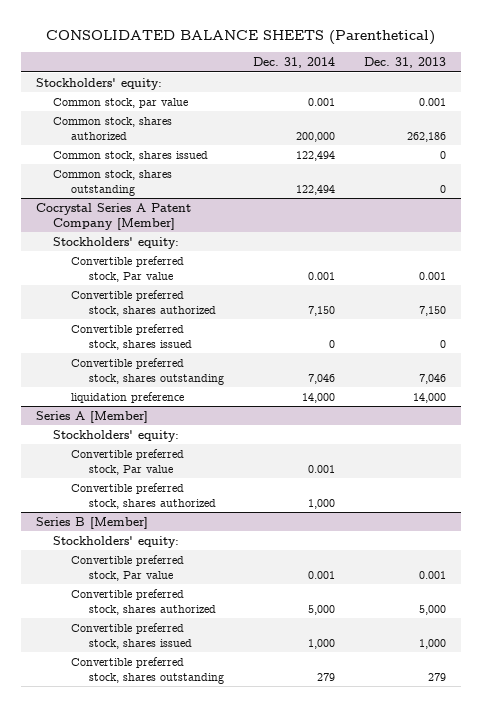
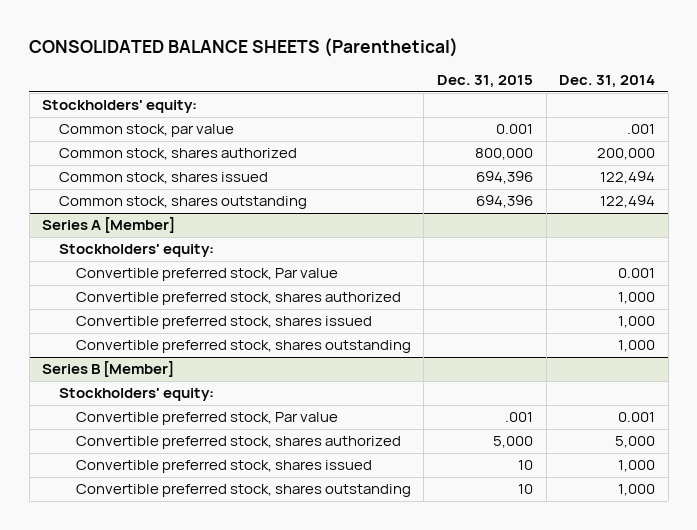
[364,57,447,69] Dec. 31, 2013 -> none
none -> [436,75,533,89] Dec. 31, 2015
[308,97,336,106] 0.001 -> [627,124,656,135] .001
[35,202,191,230] Cocrystal Series A Patent Company [Member] -> none
[53,236,180,249] Stockholders' equity: -> none
[71,255,185,282] Convertible preferred stock, Par value -> none
[71,289,216,316] Convertible preferred stock, shares authorized -> none
[71,323,192,350] Convertible preferred stock, shares issued -> none
[71,357,224,385] Convertible preferred stock, shares outstanding -> none
[71,391,185,403] liquidation preference -> none
none -> [75,316,372,330] Convertible preferred stock, shares issued
none -> [75,340,411,354] Convertible preferred stock, shares outstanding
[317,672,336,681] 279 -> [618,484,656,497] 1,000

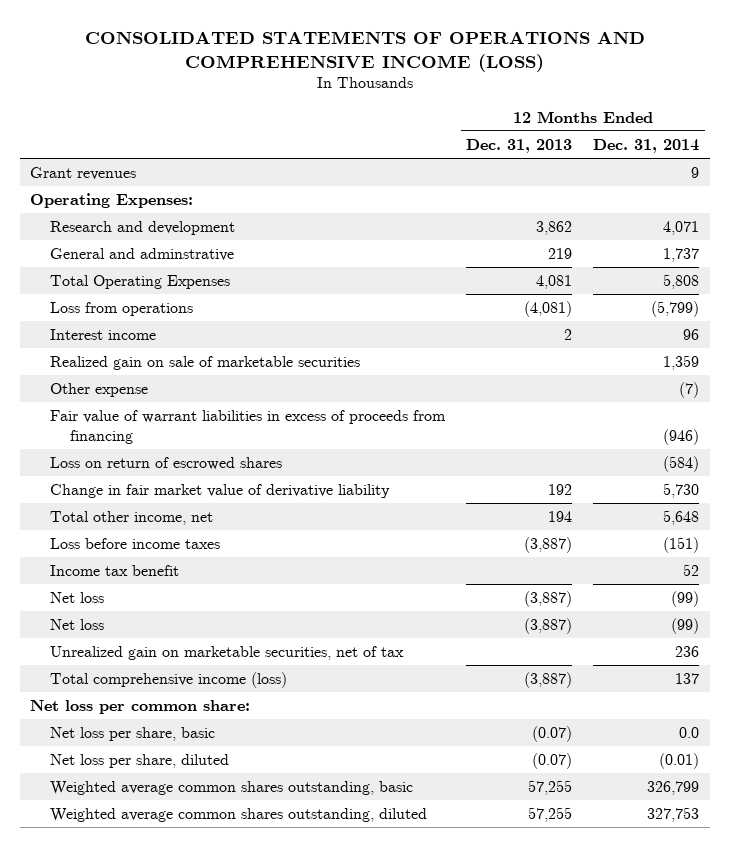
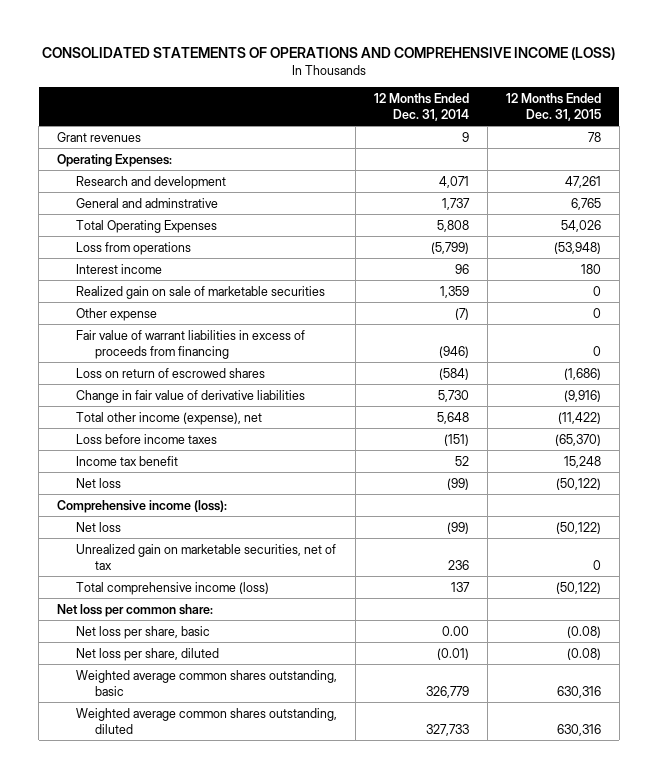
[466,138,573,153] Dec. 31, 2013 -> none
none -> [505,92,601,121] 12 Months Ended Dec. 31, 2015
[50,483,391,498] Change in fair market value of derivative liability -> [76,389,306,403] Change in fair value of derivative liabilities
[50,510,214,525] Total other income, net -> [76,411,263,425] Total other income (expense), net
none -> [57,499,228,513] Comprehensive income (loss):
[679,726,700,738] 0.0 -> [442,625,470,636] 0.00
[647,780,700,795] 326,799 -> [426,685,470,698] 326,779
[647,806,700,822] 327,753 -> [426,723,470,736] 327,733

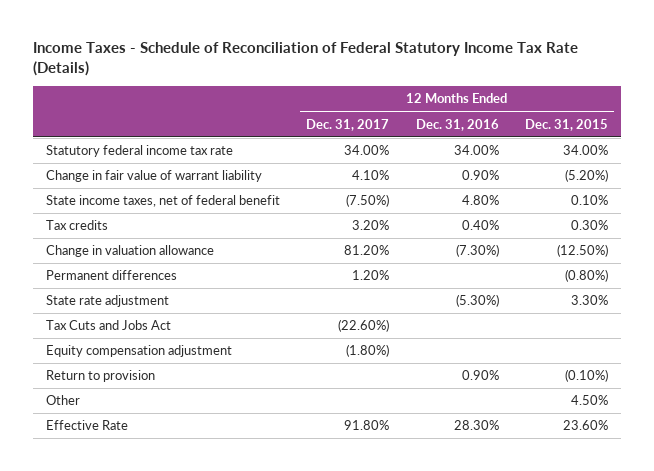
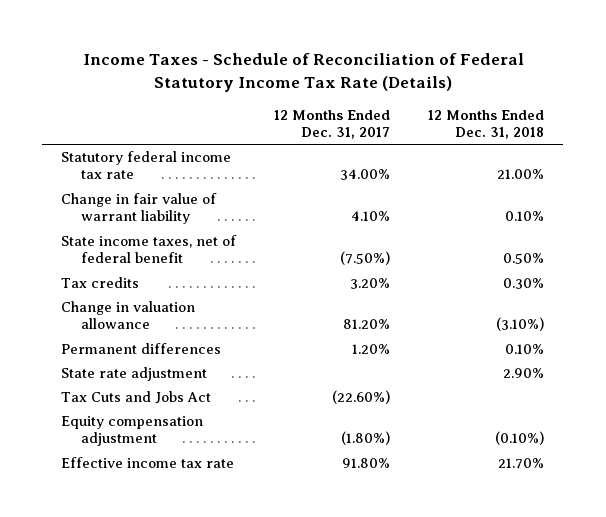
[415,118,499,131] Dec. 31, 2016 -> none
[524,118,608,131] Dec. 31, 2015 -> none
none -> [428,109,545,139] 12 Months Ended Dec. 31, 2018
[46,370,156,383] Return to provision -> none
[46,395,81,406] Other -> none
[46,420,129,431] Effective Rate -> [61,457,235,469] Effective income tax rate

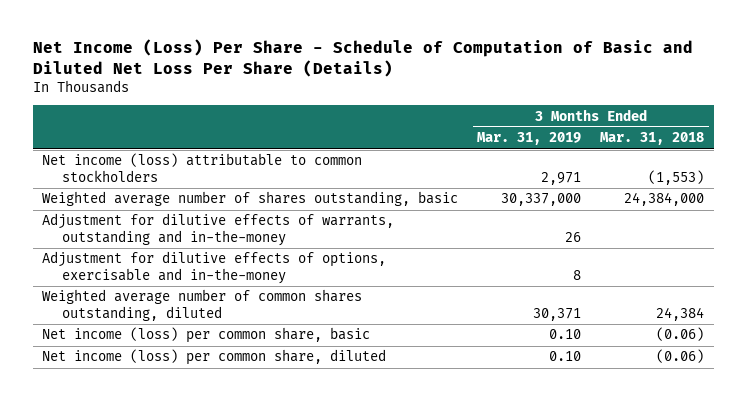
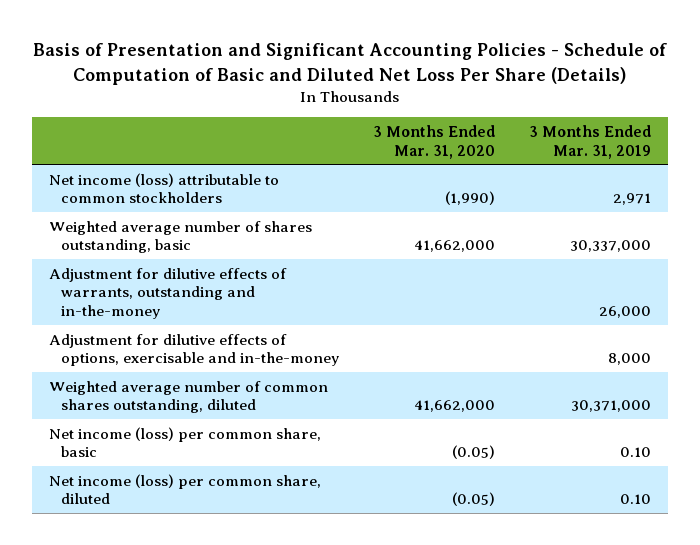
[32,39,693,78] Net Income (Loss) Per Share - Schedule of Computation of Basic and Diluted Net Loss Per Share (Details) -> [33,43,668,85] Basis of Presentation and Significant Accounting Policies - Schedule of Computation of Basic and Diluted Net Loss Per Share (Details)
[600,132,705,146] Mar. 31, 2018 -> none
none -> [373,124,496,159] 3 Months Ended Mar. 31, 2020
[565,231,582,242] 26 -> [599,305,652,318] 26,000
[573,269,582,280] 8 -> [608,353,652,366] 8,000
[533,307,582,321] 30,371 -> [571,400,652,413] 30,371,000

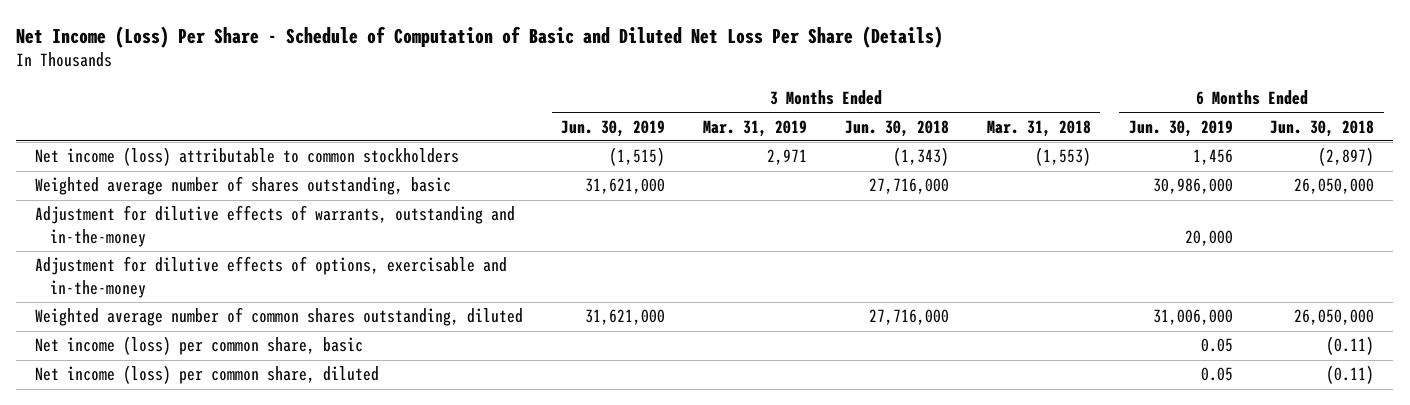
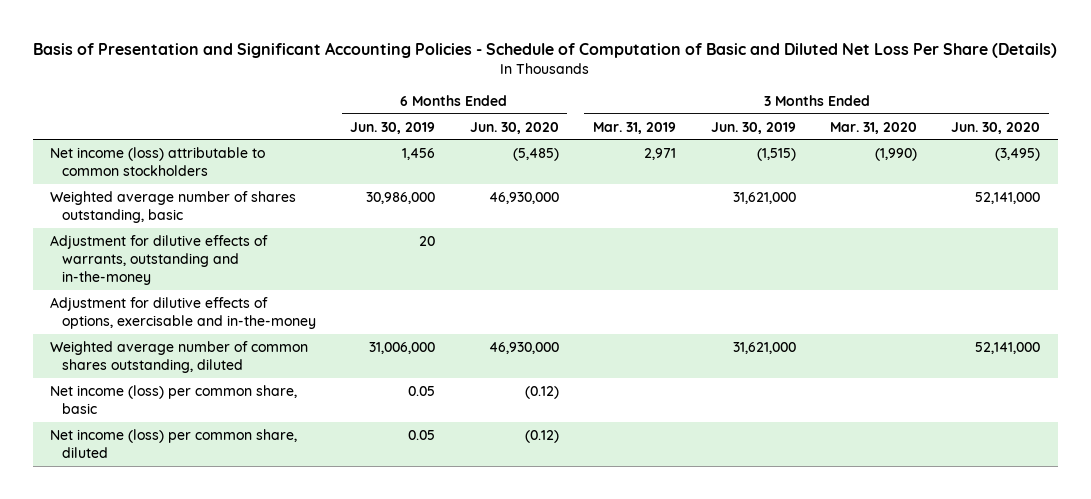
[16,26,944,49] Net Income (Loss) Per Share - Schedule of Computation of Basic and Diluted Net Loss Per Share (Details) -> [33,42,1058,59] Basis of Presentation and Significant Accounting Policies - Schedule of Computation of Basic and Diluted Net Loss Per Share (Details)
[844,119,949,137] Jun. 30, 2018 -> none
[986,119,1091,137] Mar. 31, 2018 -> none
[1270,119,1375,137] Jun. 30, 2018 -> none
none -> [469,121,559,134] Jun. 30, 2020
none -> [829,121,917,134] Mar. 31, 2020
none -> [951,121,1041,134] Jun. 30, 2020
[1184,229,1233,246] 20,000 -> [419,235,436,246] 20

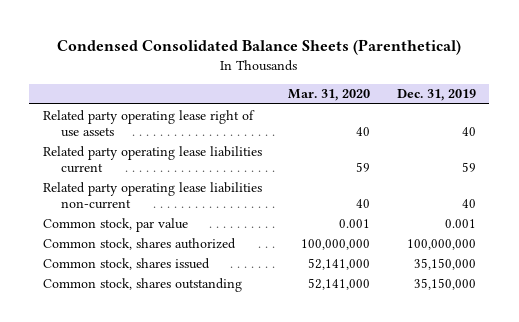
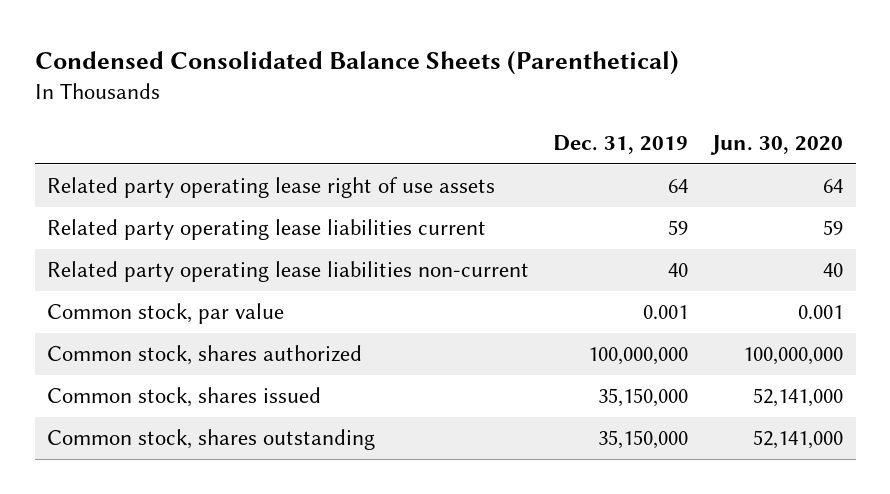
[288,89,371,102] Mar. 31, 2020 -> none
none -> [710,134,844,155] Jun. 30, 2020
[461,126,476,136] 40 -> [668,179,689,194] 64

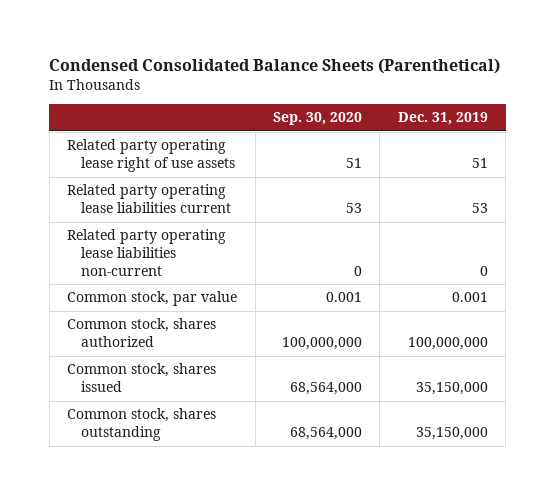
[710,134,844,155] Jun. 30, 2020 -> none
none -> [273,112,363,126] Sep. 30, 2020
[668,179,689,194] 64 -> [471,158,488,169] 51
[668,220,689,236] 59 -> [471,203,488,214] 53
[668,263,689,278] 40 -> [479,265,488,276] 0

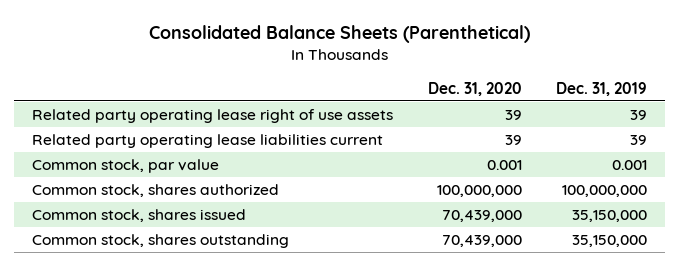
[49,57,501,74] Condensed Consolidated Balance Sheets (Parenthetical) -> [148,24,530,43] Consolidated Balance Sheets (Parenthetical)
[273,112,363,126] Sep. 30, 2020 -> none
none -> [427,81,522,96] Dec. 31, 2020
[67,229,227,276] Related party operating lease liabilities non-current -> none
[471,158,488,169] 51 -> [630,110,648,121] 39
[471,203,488,214] 53 -> [630,135,648,146] 39

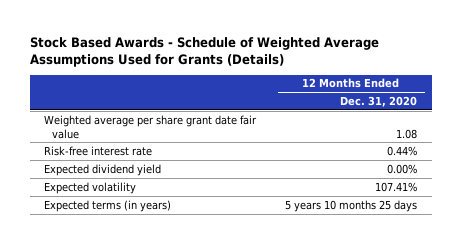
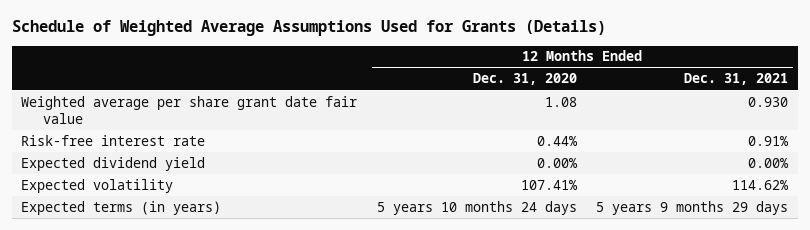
[29,36,379,67] Stock Based Awards - Schedule of Weighted Average Assumptions Used for Grants (Details) -> [11,20,606,37] Schedule of Weighted Average Assumptions Used for Grants (Details)
none -> [684,73,789,86] Dec. 31, 2021
[285,199,418,212] 5 years 10 months 25 days -> [376,200,577,215] 5 years 10 months 24 days

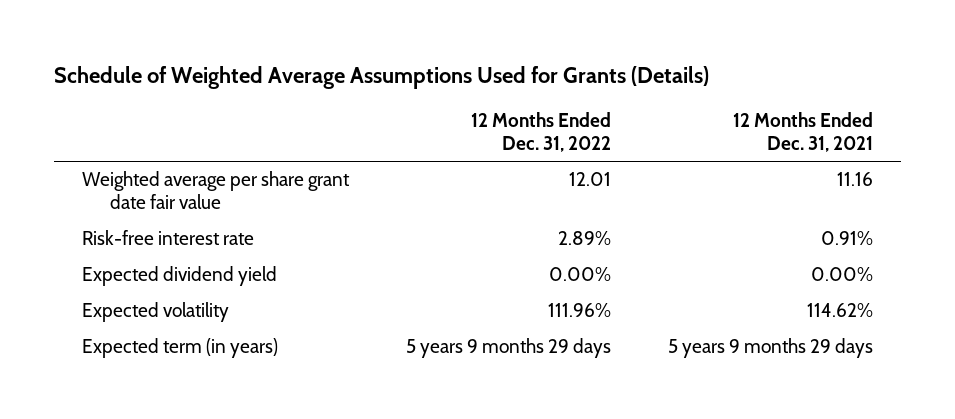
[472,73,577,86] Dec. 31, 2020 -> none
none -> [470,111,611,152] 12 Months Ended Dec. 31, 2022
[748,96,789,107] 0.930 -> [836,172,873,187] 11.16
[21,200,222,215] Expected terms (in years) -> [82,338,279,359] Expected term (in years)

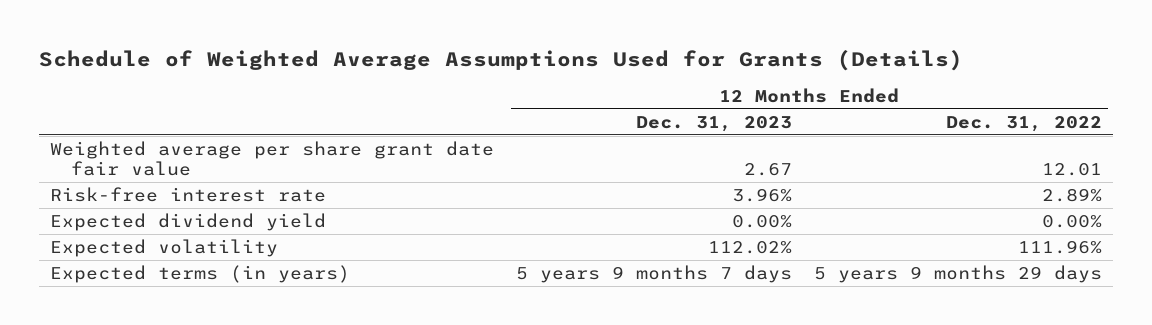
[732,111,873,152] 12 Months Ended Dec. 31, 2021 -> none
none -> [636,115,793,132] Dec. 31, 2023
[82,338,279,359] Expected term (in years) -> [50,264,351,283] Expected terms (in years)

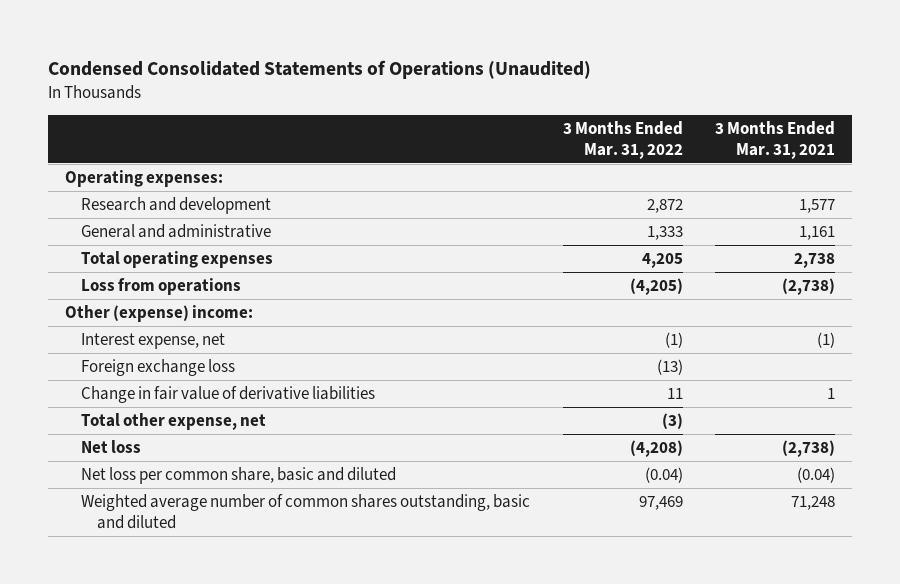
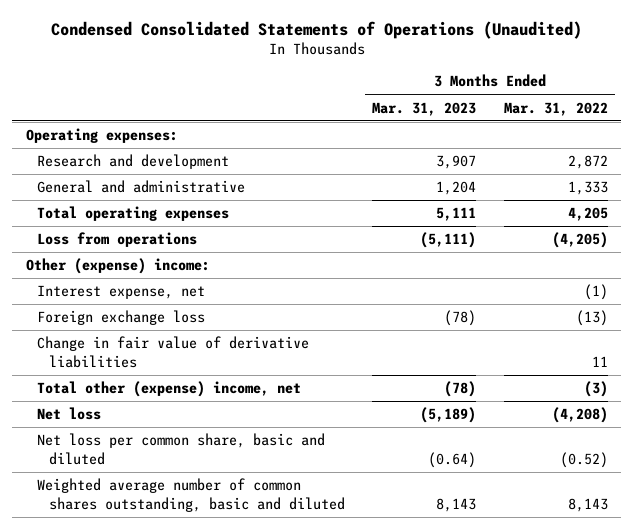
[715,120,836,159] 3 Months Ended Mar. 31, 2021 -> none
none -> [372,101,477,116] Mar. 31, 2023
[80,413,266,431] Total other expense, net -> [37,381,302,398] Total other (expense) income, net
[644,467,683,484] (0.04) -> [559,451,608,468] (0.52)
[638,496,683,511] 97,469 -> [567,497,608,512] 8,143

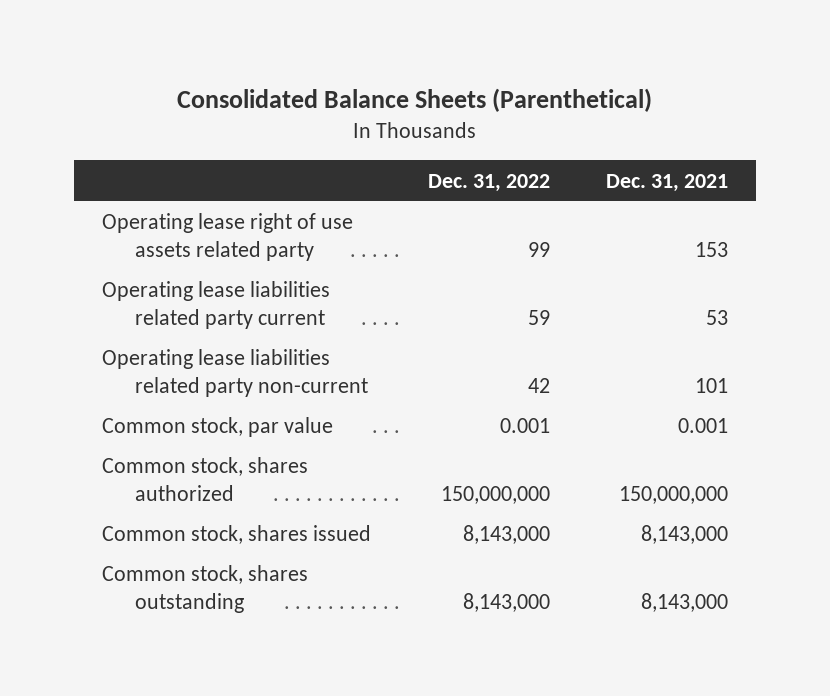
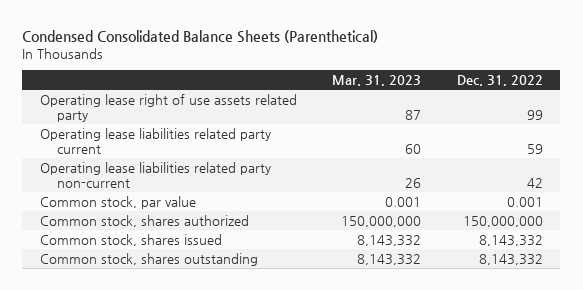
[177,88,653,113] Consolidated Balance Sheets (Parenthetical) -> [22,30,379,44] Condensed Consolidated Balance Sheets (Parenthetical)
[606,173,729,192] Dec. 31, 2021 -> none
none -> [332,75,422,87] Mar. 31, 2023
[462,525,550,545] 8,143,000 -> [478,234,543,246] 8,143,332
[462,593,550,613] 8,143,000 -> [478,253,543,265] 8,143,332

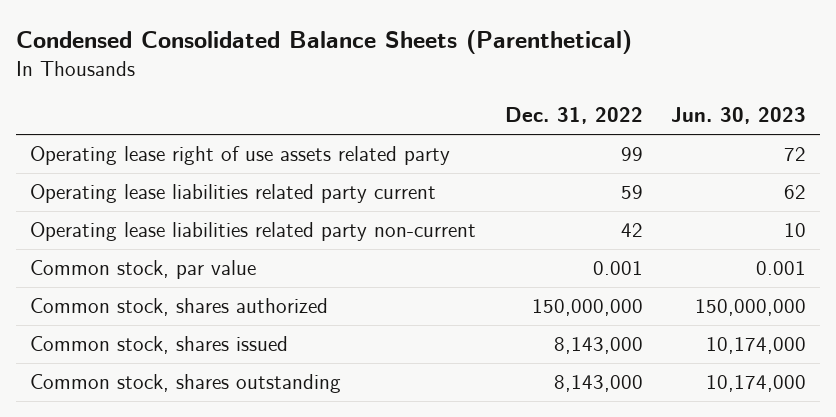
[332,75,422,87] Mar. 31, 2023 -> none
none -> [670,107,806,125] Jun. 30, 2023
[478,234,543,246] 8,143,332 -> [553,337,643,355] 8,143,000
[478,253,543,265] 8,143,332 -> [553,375,643,393] 8,143,000

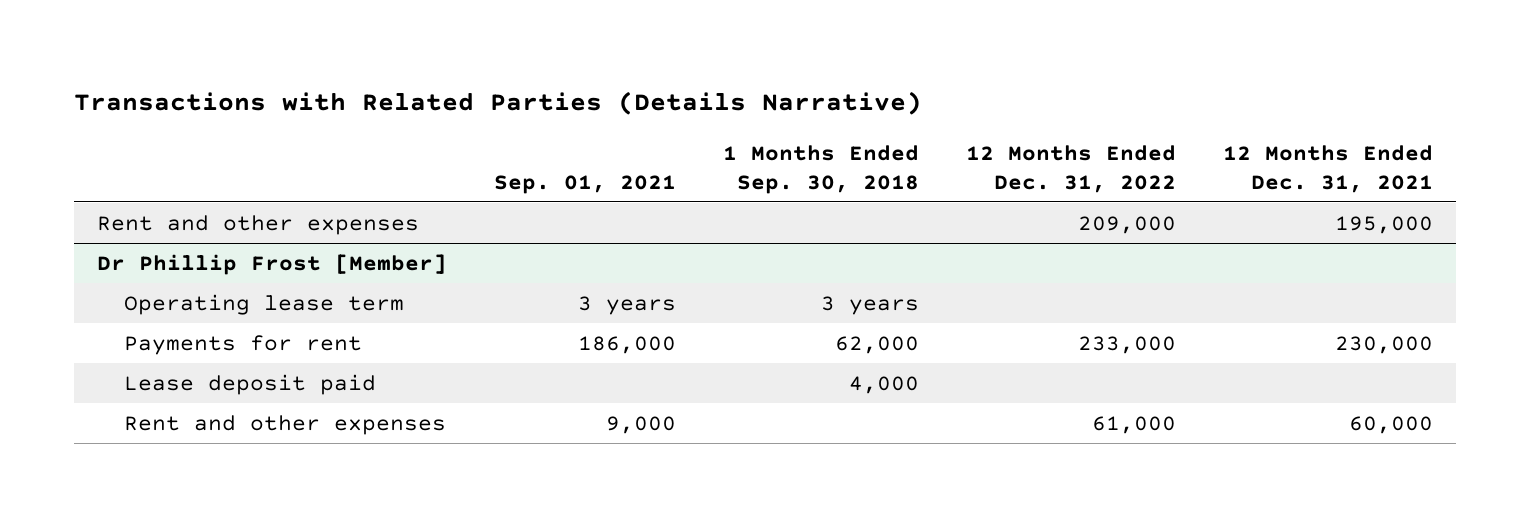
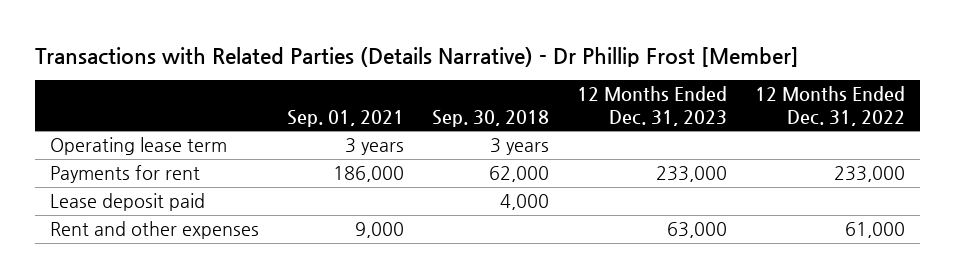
[73,90,922,115] Transactions with Related Parties (Details Narrative) -> [35,46,800,67] Transactions with Related Parties (Details Narrative) - Dr Phillip Frost [Member]
[722,145,919,194] 1 Months Ended Sep. 30, 2018 -> none
[1222,145,1433,193] 12 Months Ended Dec. 31, 2021 -> none
none -> [431,109,549,127] Sep. 30, 2018
none -> [577,86,728,126] 12 Months Ended Dec. 31, 2023
[97,215,420,236] Rent and other expenses -> none
[97,254,448,276] Dr Phillip Frost [Member] -> none

